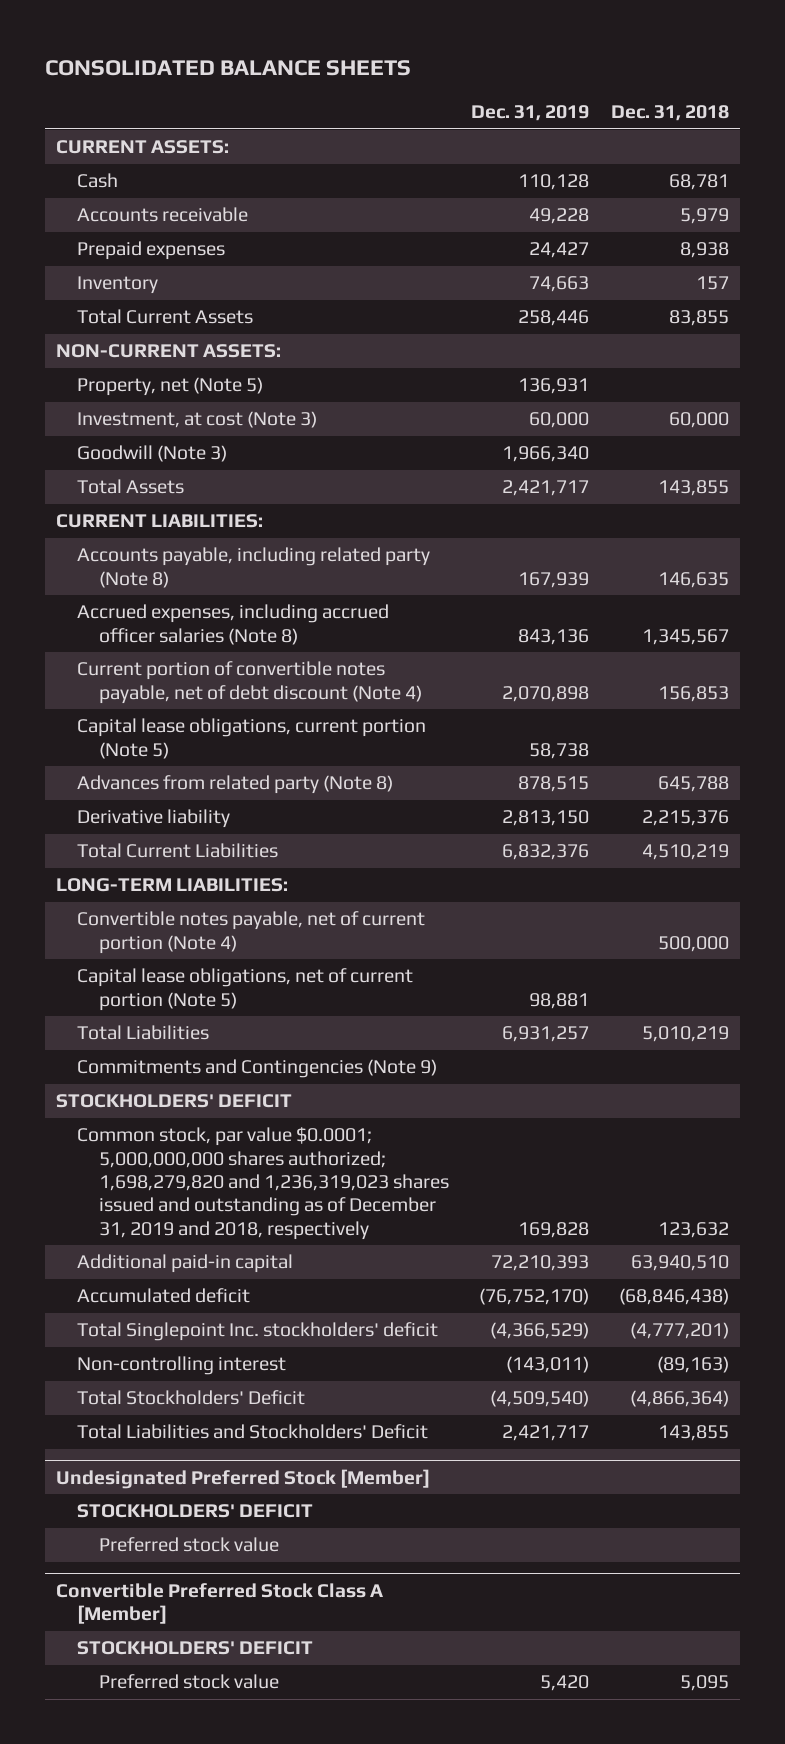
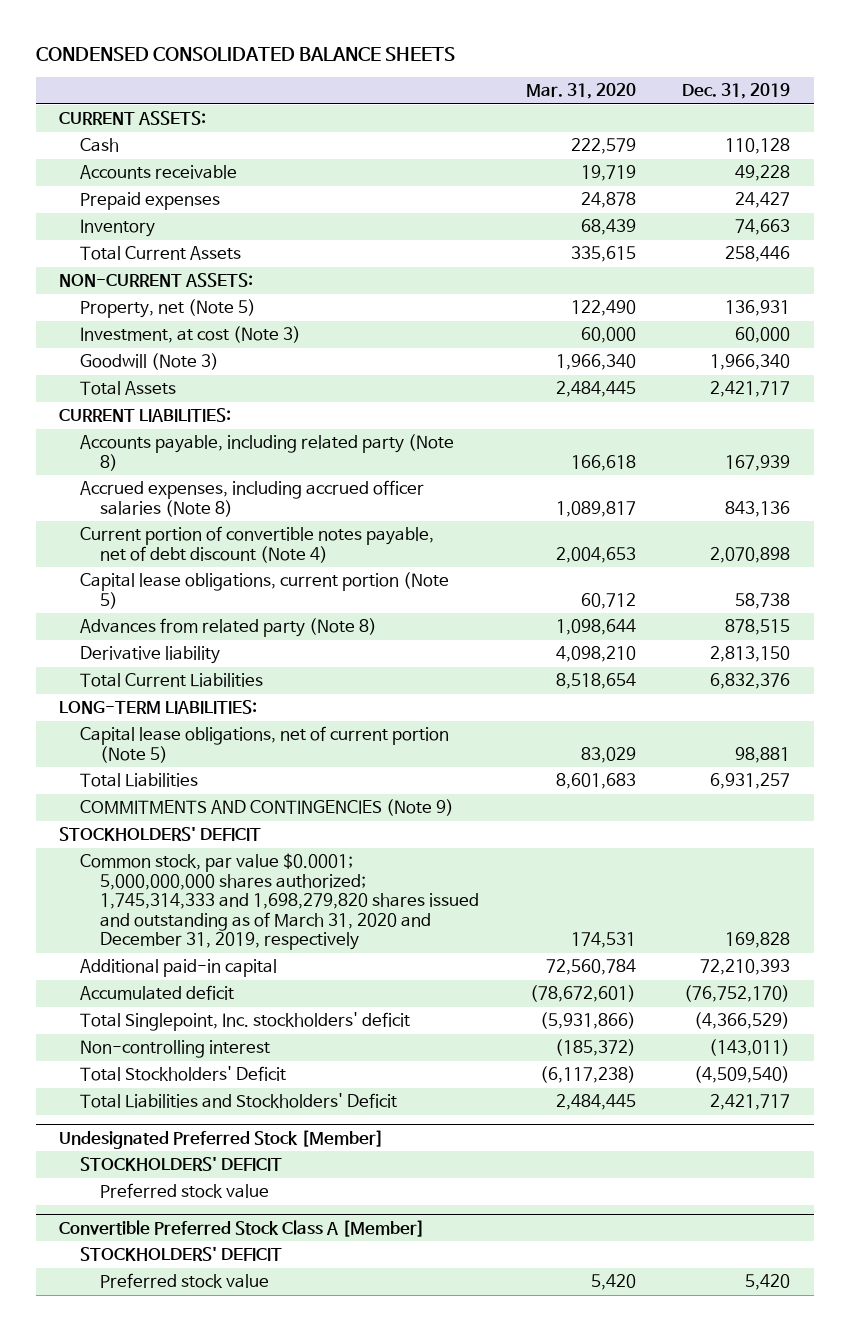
[45,60,412,77] CONSOLIDATED BALANCE SHEETS -> [35,46,455,61] CONDENSED CONSOLIDATED BALANCE SHEETS
[610,104,729,121] Dec. 31, 2018 -> none
none -> [525,83,636,100] Mar. 31, 2020
[77,911,426,954] Convertible notes payable, net of current portion (Note 4) -> none
[77,1059,438,1079] Commitments and Contingencies (Note 9) -> [79,799,454,817] COMMITMENTS AND CONTINGENCIES (Note 9)
[77,1127,449,1240] Common stock, par value $0.0001; 5,000,000,000 shares authorized; 1,698,279,820 and 1,236,319,023 shares issued and outstanding as of December 31, 2019 and 2018, respectively -> [79,853,480,951] Common stock, par value $0.0001; 5,000,000,000 shares authorized; 1,745,314,333 and 1,698,279,820 shares issued and outstanding as of March 31, 2020 and December 31, 2019, respectively
[77,1322,439,1342] Total Singlepoint Inc. stockholders' deficit -> [79,1012,410,1032] Total Singlepoint, Inc. stockholders' deficit

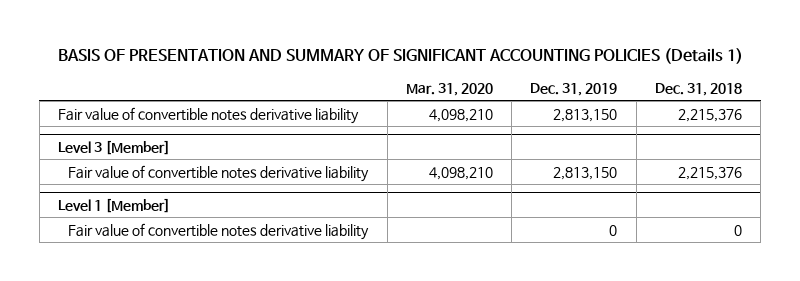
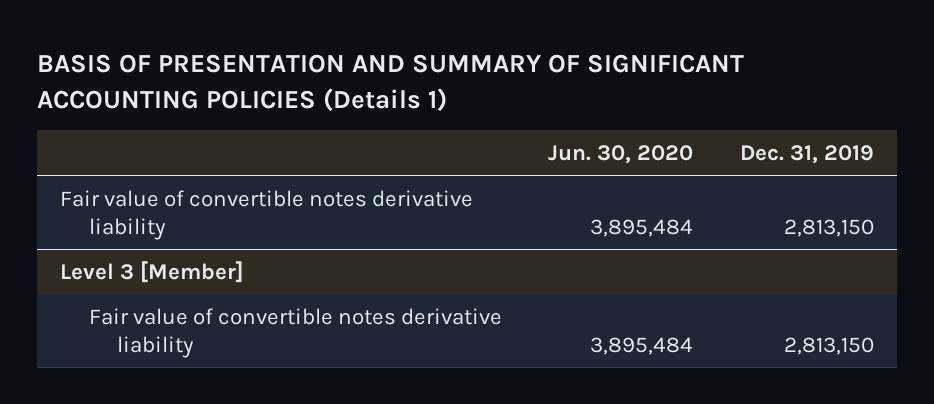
[405,82,493,96] Mar. 31, 2020 -> none
[655,82,743,96] Dec. 31, 2018 -> none
none -> [548,144,694,164] Jun. 30, 2020
[58,197,171,213] Level 1 [Member] -> none
[68,222,370,240] Fair value of convertible notes derivative liability -> none

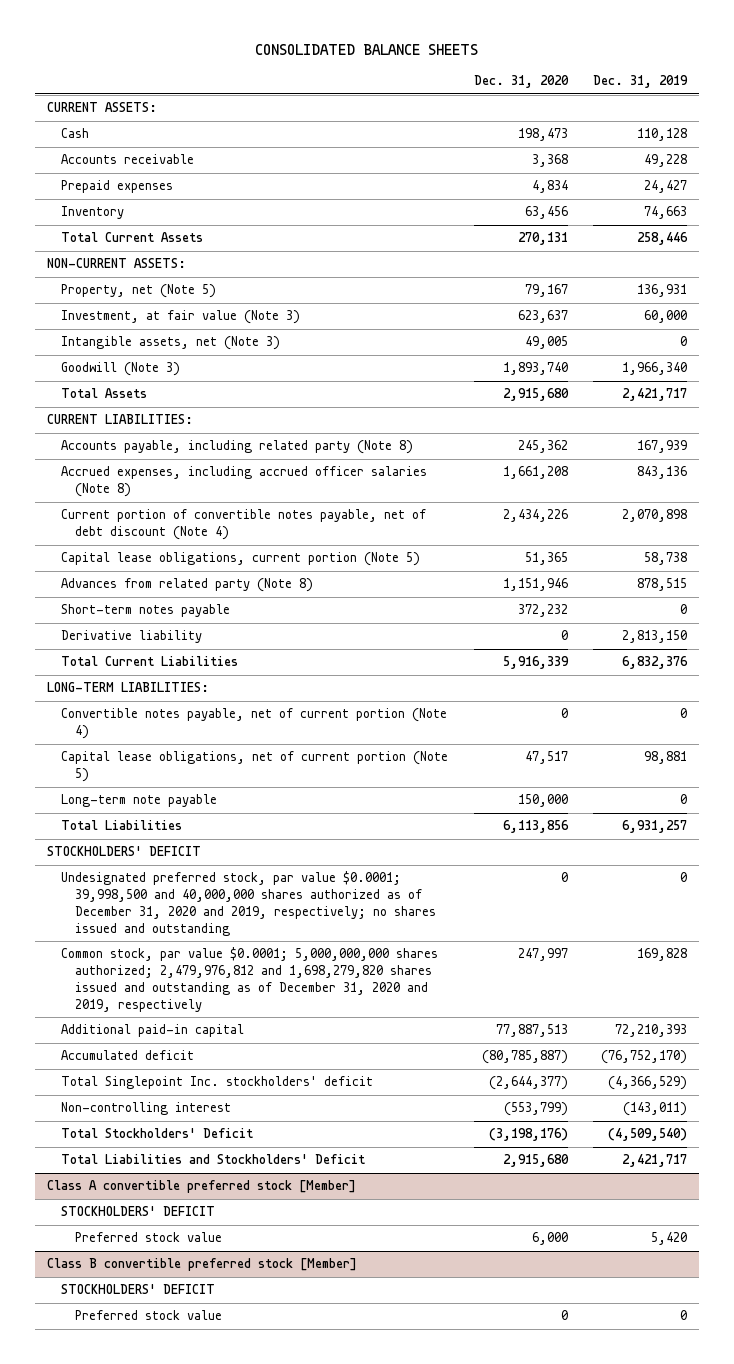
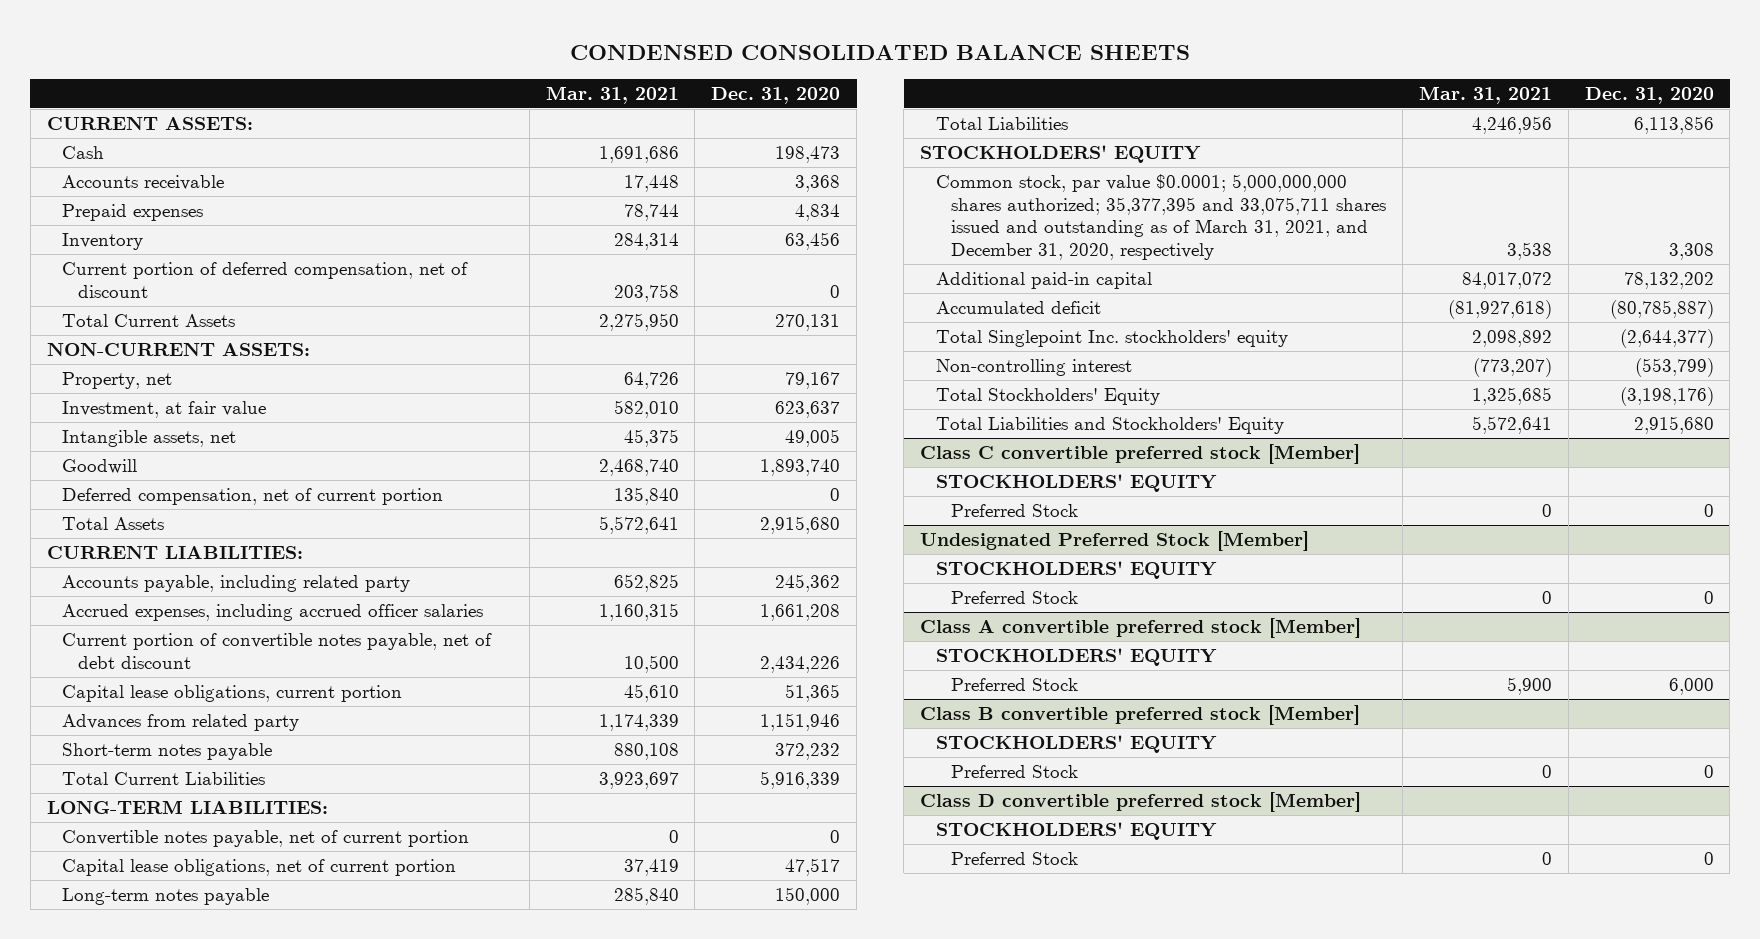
[255,43,479,55] CONSOLIDATED BALANCE SHEETS -> [570,44,1191,60] CONDENSED CONSOLIDATED BALANCE SHEETS
[592,75,688,89] Dec. 31, 2019 -> none
none -> [545,85,679,104] Mar. 31, 2021
none -> [62,262,469,298] Current portion of deferred compensation, net of discount
[61,284,217,299] Property, net (Note 5) -> [62,372,173,390] Property, net
[61,310,301,325] Investment, at fair value (Note 3) -> [62,401,267,419] Investment, at fair value
[61,336,281,351] Intangible assets, net (Note 3) -> [62,430,237,448] Intangible assets, net
[61,362,181,377] Goodwill (Note 3) -> [62,459,138,475] Goodwill
none -> [62,488,444,506] Deferred compensation, net of current portion
[61,440,414,455] Accounts payable, including related party (Note 8) -> [62,575,411,593] Accounts payable, including related party
[61,466,428,498] Accrued expenses, including accrued officer salaries (Note 8) -> [62,604,484,622] Accrued expenses, including accrued officer salaries
[61,509,427,541] Current portion of convertible notes payable, net of debt discount (Note 4) -> [62,633,493,669] Current portion of convertible notes payable, net of debt discount
[61,552,421,567] Capital lease obligations, current portion (Note 5) -> [62,685,403,703] Capital lease obligations, current portion
[61,578,314,593] Advances from related party (Note 8) -> [62,714,300,732] Advances from related party
[61,630,203,644] Derivative liability -> none
[61,708,448,740] Convertible notes payable, net of current portion (Note 4) -> [62,830,470,848] Convertible notes payable, net of current portion
[61,751,449,783] Capital lease obligations, net of current portion (Note 5) -> [62,859,457,877] Capital lease obligations, net of current portion
[61,794,218,808] Long-term note payable -> [62,888,270,906] Long-term notes payable
[61,871,437,936] Undesignated preferred stock, par value $0.0001; 39,998,500 and 40,000,000 shares authorized as of December 31, 2020 and 2019, respectively; no shares issued and outstanding -> none
[47,846,202,857] STOCKHOLDERS' DEFICIT -> [920,145,1202,164] STOCKHOLDERS' EQUITY
[61,947,439,1012] Common stock, par value $0.0001; 5,000,000,000 shares authorized; 2,479,976,812 and 1,698,279,820 shares issued and outstanding as of December 31, 2020 and 2019, respectively -> [935,174,1387,260] Common stock, par value $0.0001; 5,000,000,000 shares authorized; 35,377,395 and 33,075,711 shares issued and outstanding as of March 31, 2021, and December 31, 2020, respectively
[517,948,568,962] 247,997 -> [1668,242,1714,260] 3,308
[495,1024,568,1038] 77,887,513 -> [1623,272,1714,290] 78,132,202
[61,1076,374,1090] Total Singlepoint Inc. stockholders' deficit -> [935,330,1288,348] Total Singlepoint Inc. stockholders' equity
[61,1128,254,1139] Total Stockholders' Deficit -> [935,388,1160,406] Total Stockholders' Equity
[61,1154,366,1165] Total Liabilities and Stockholders' Deficit -> [935,417,1284,435] Total Liabilities and Stockholders' Equity
none -> [920,444,1361,465] Class C convertible preferred stock [Member]
none -> [935,474,1217,493] STOCKHOLDERS' EQUITY
none -> [951,504,1079,518] Preferred Stock
none -> [920,531,1310,552] Undesignated Preferred Stock [Member]
none -> [935,561,1217,580] STOCKHOLDERS' EQUITY
none -> [951,591,1079,605] Preferred Stock
[61,1206,216,1217] STOCKHOLDERS' DEFICIT -> [935,648,1217,667] STOCKHOLDERS' EQUITY
[75,1232,223,1243] Preferred stock value -> [951,678,1079,692] Preferred Stock
[61,1284,216,1295] STOCKHOLDERS' DEFICIT -> [935,735,1217,754] STOCKHOLDERS' EQUITY
[75,1310,223,1321] Preferred stock value -> [951,765,1079,779] Preferred Stock
none -> [920,792,1362,813] Class D convertible preferred stock [Member]
none -> [935,822,1217,841] STOCKHOLDERS' EQUITY
none -> [951,852,1079,866] Preferred Stock

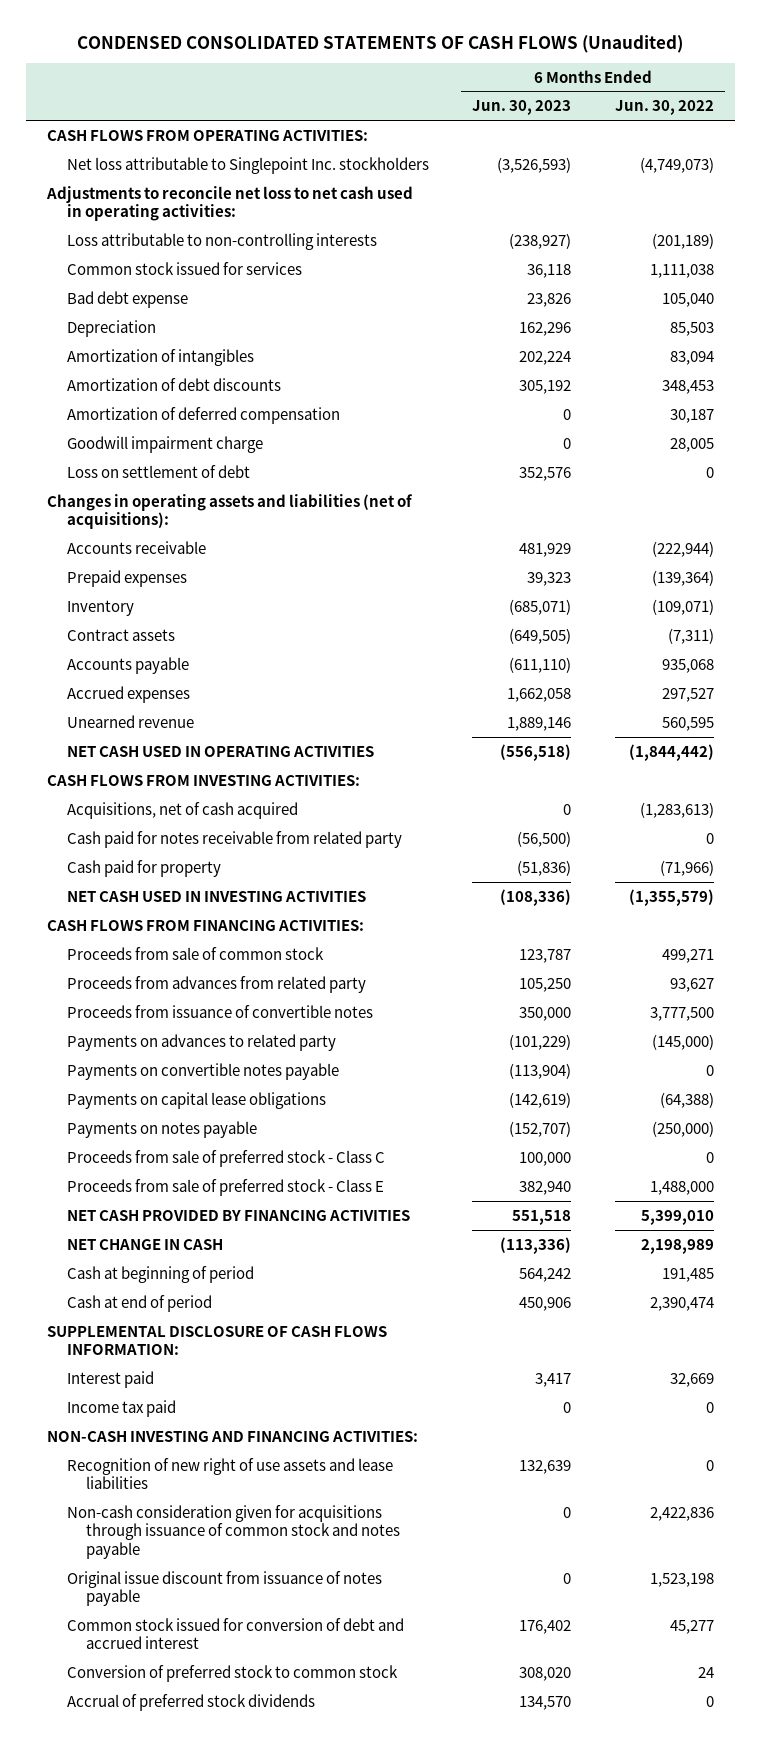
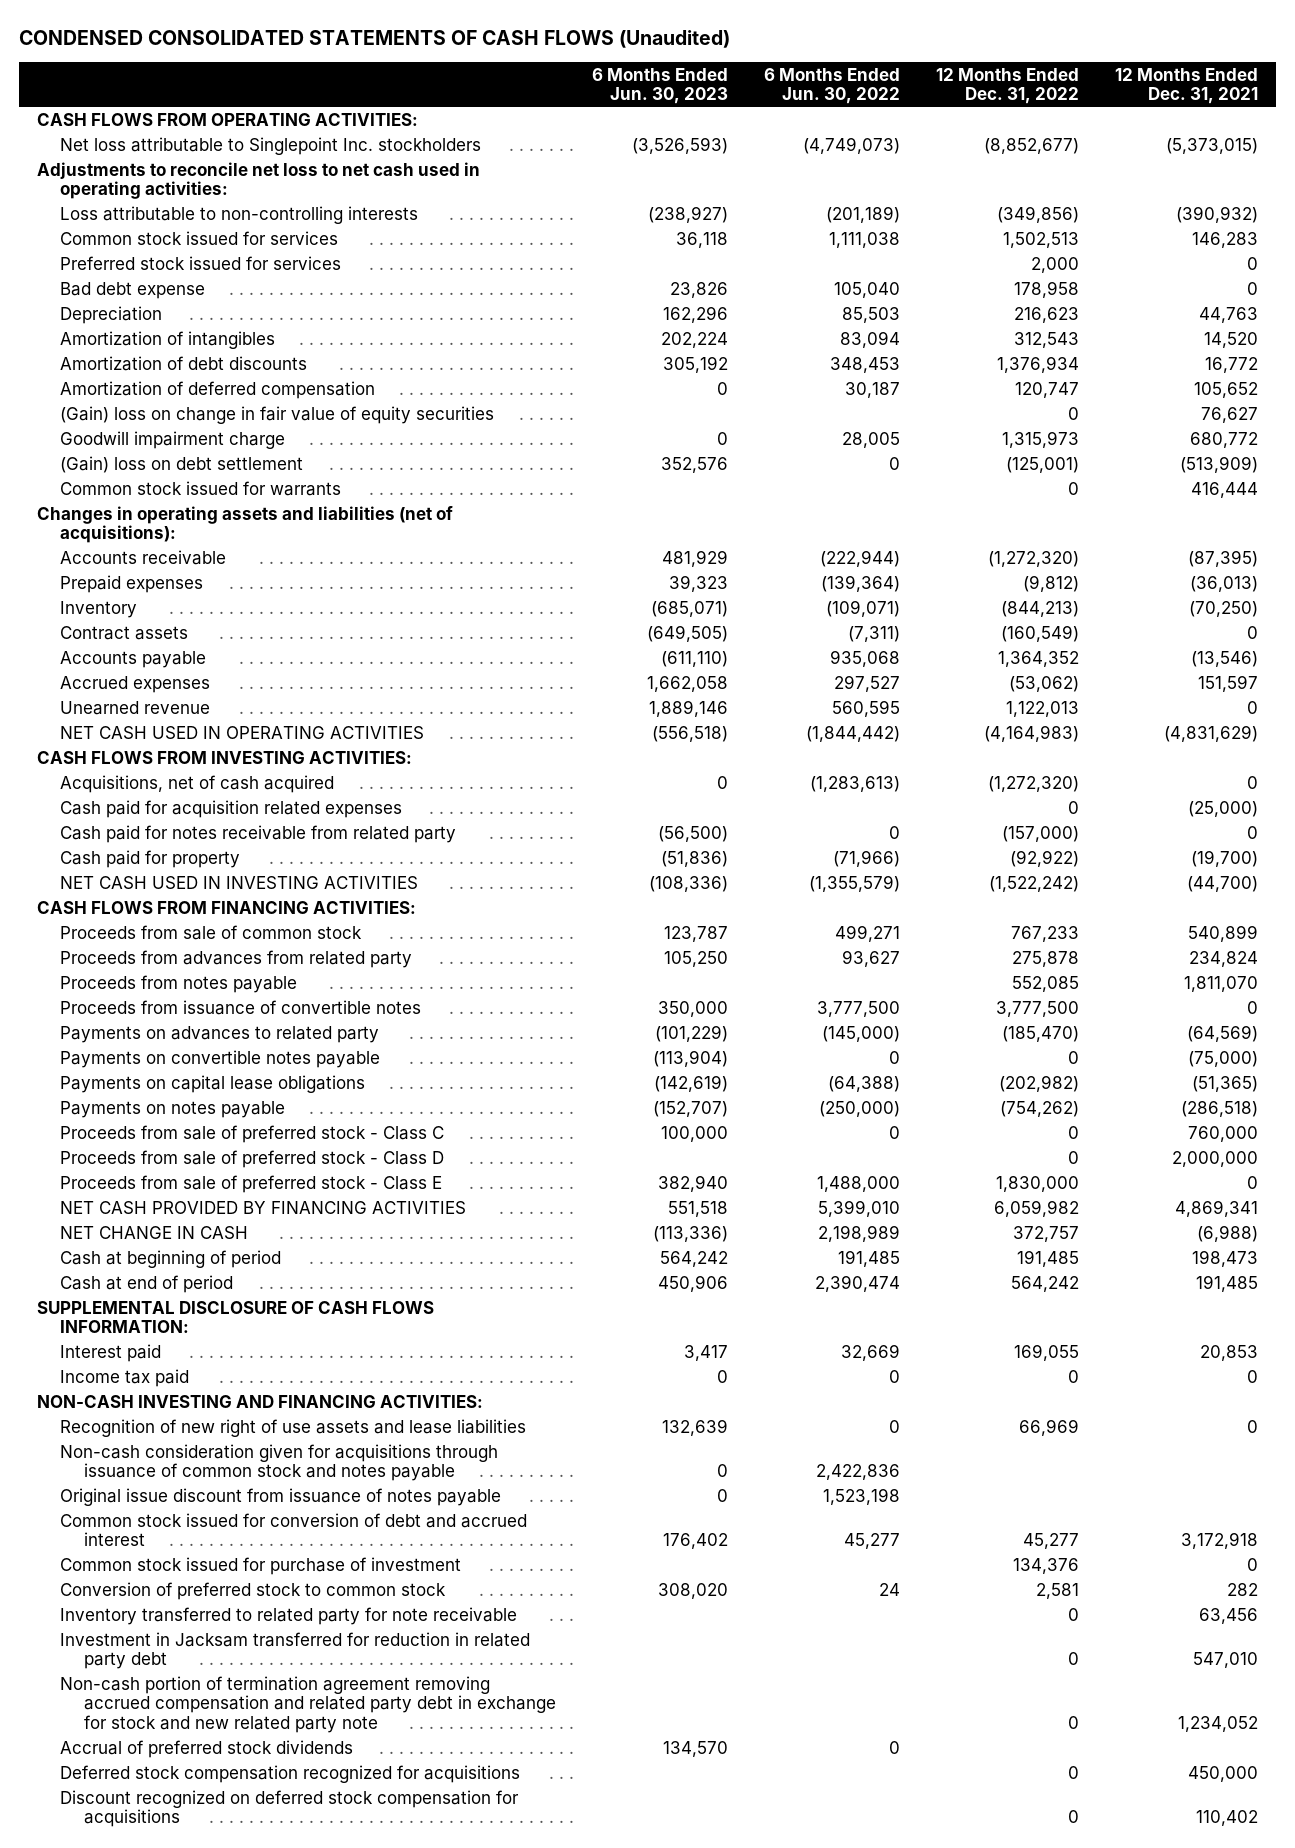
none -> [935,67,1079,105] 12 Months Ended Dec. 31, 2022
none -> [1114,67,1258,105] 12 Months Ended Dec. 31, 2021
none -> [60,255,342,270] Preferred stock issued for services
none -> [60,405,495,424] (Gain) loss on change in fair value of equity securities
[66,464,250,478] Loss on settlement of debt -> [60,455,304,473] (Gain) loss on debt settlement
none -> [60,480,342,496] Common stock issued for warrants
none -> [60,799,403,818] Cash paid for acquisition related expenses
none -> [60,974,298,993] Proceeds from notes payable
none -> [60,1149,445,1168] Proceeds from sale of preferred stock - Class D
none -> [60,1556,462,1575] Common stock issued for purchase of investment
none -> [60,1606,518,1625] Inventory transferred to related party for note receivable
none -> [60,1631,531,1670] Investment in Jacksam transferred for reduction in related party debt
none -> [60,1675,556,1733] Non-cash portion of termination agreement removing accrued compensation and related party debt in exchange for stock and new related party note
none -> [60,1764,521,1783] Deferred stock compensation recognized for acquisitions
none -> [60,1789,520,1828] Discount recognized on deferred stock compensation for acquisitions

